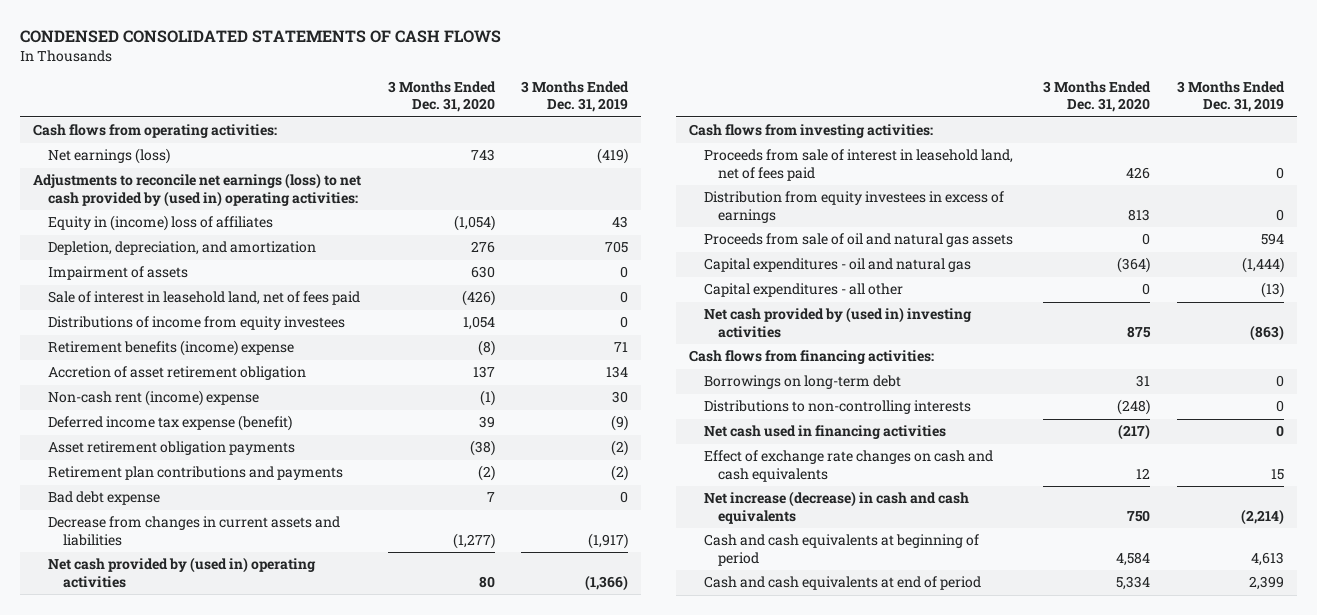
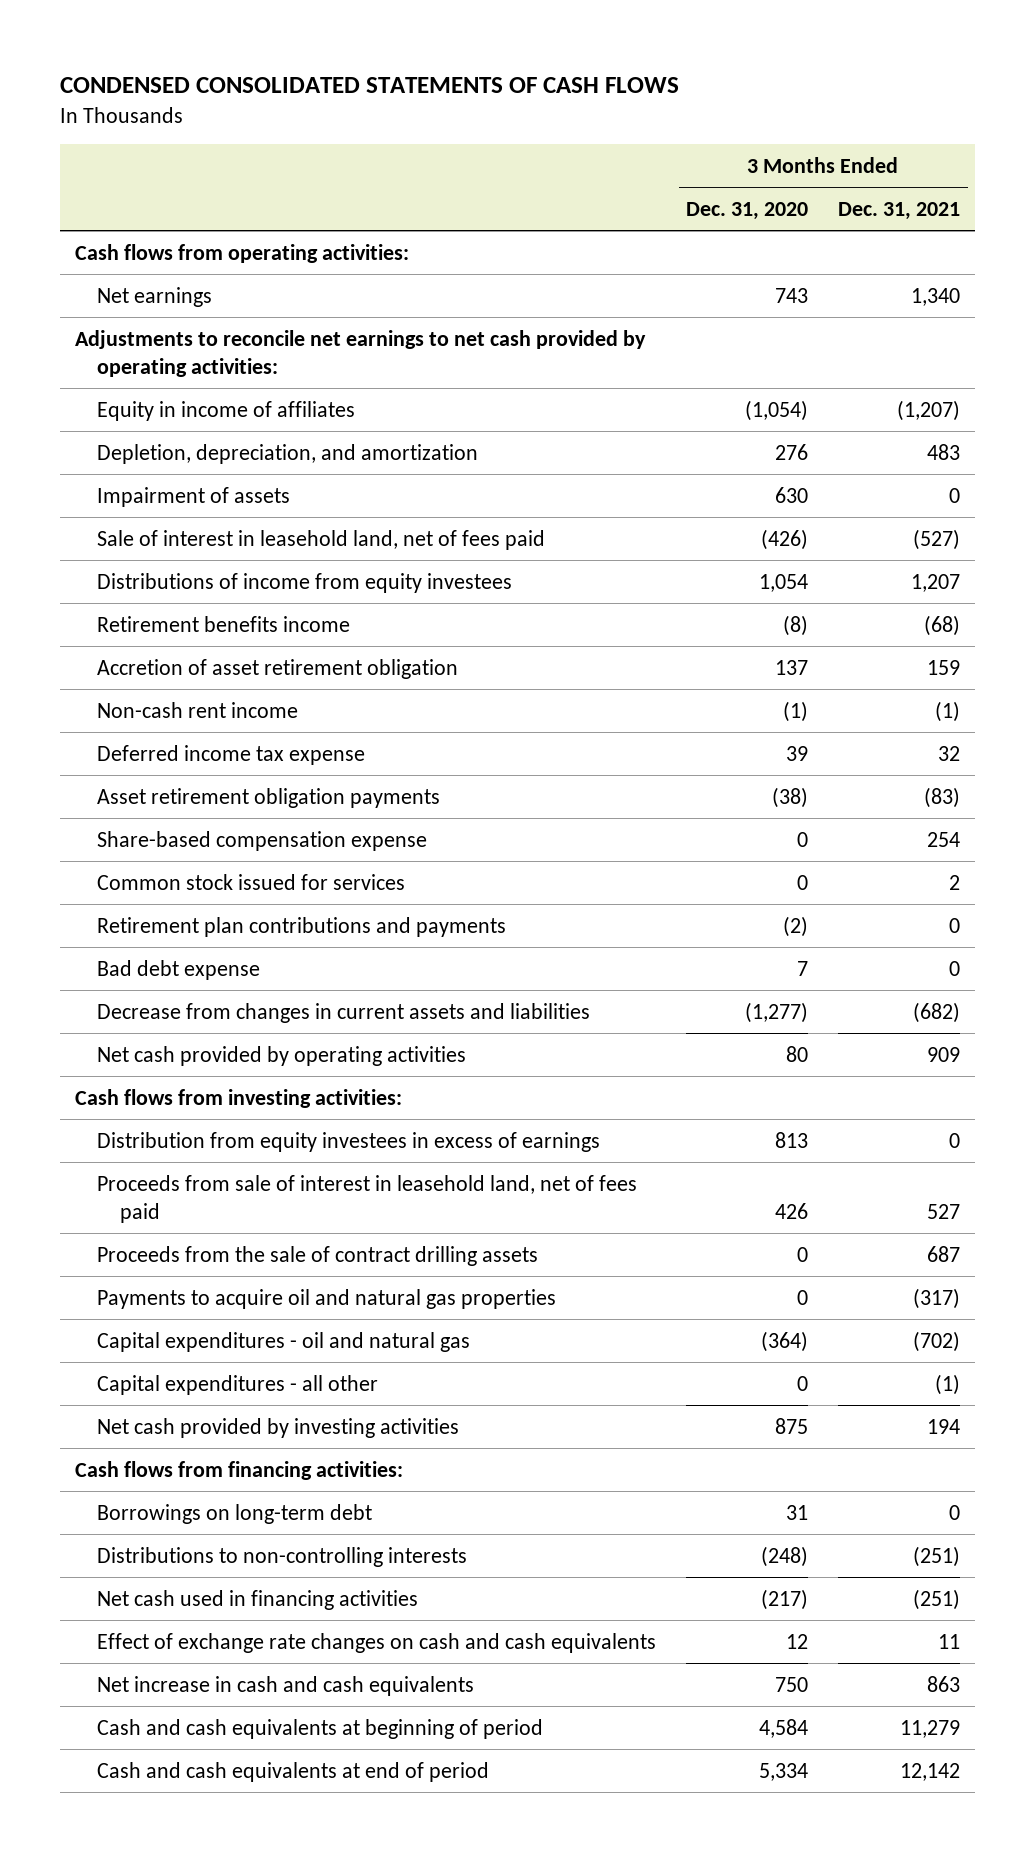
[520,81,629,113] 3 Months Ended Dec. 31, 2019 -> none
none -> [838,202,961,221] Dec. 31, 2021
[48,148,171,165] Net earnings (loss) -> [97,286,213,307] Net earnings
[33,173,362,207] Adjustments to reconcile net earnings (loss) to net cash provided by (used in) operating activities: -> [74,329,646,377] Adjustments to reconcile net earnings to net cash provided by operating activities:
[48,215,274,232] Equity in (income) loss of affiliates -> [97,400,356,421] Equity in income of affiliates
[48,340,295,357] Retirement benefits (income) expense -> [97,615,351,632] Retirement benefits income
[48,390,260,407] Non-cash rent (income) expense -> [97,701,299,718] Non-cash rent income
[48,415,293,432] Deferred income tax expense (benefit) -> [97,744,366,765] Deferred income tax expense
none -> [97,830,428,851] Share-based compensation expense
none -> [97,873,406,890] Common stock issued for services
[48,557,317,588] Net cash provided by (used in) operating activities -> [97,1045,467,1066] Net cash provided by operating activities
[703,233,1013,248] Proceeds from sale of oil and natural gas assets -> none
[703,149,1013,181] Proceeds from sale of interest in leasehold land, net of fees paid -> [97,1174,638,1223] Proceeds from sale of interest in leasehold land, net of fees paid
none -> [97,1245,539,1266] Proceeds from the sale of contract drilling assets
none -> [97,1288,557,1309] Payments to acquire oil and natural gas properties
[703,307,972,338] Net cash provided by (used in) investing activities -> [97,1417,460,1438] Net cash provided by investing activities
[703,491,969,524] Net increase (decrease) in cash and cash equivalents -> [97,1675,475,1696] Net increase in cash and cash equivalents

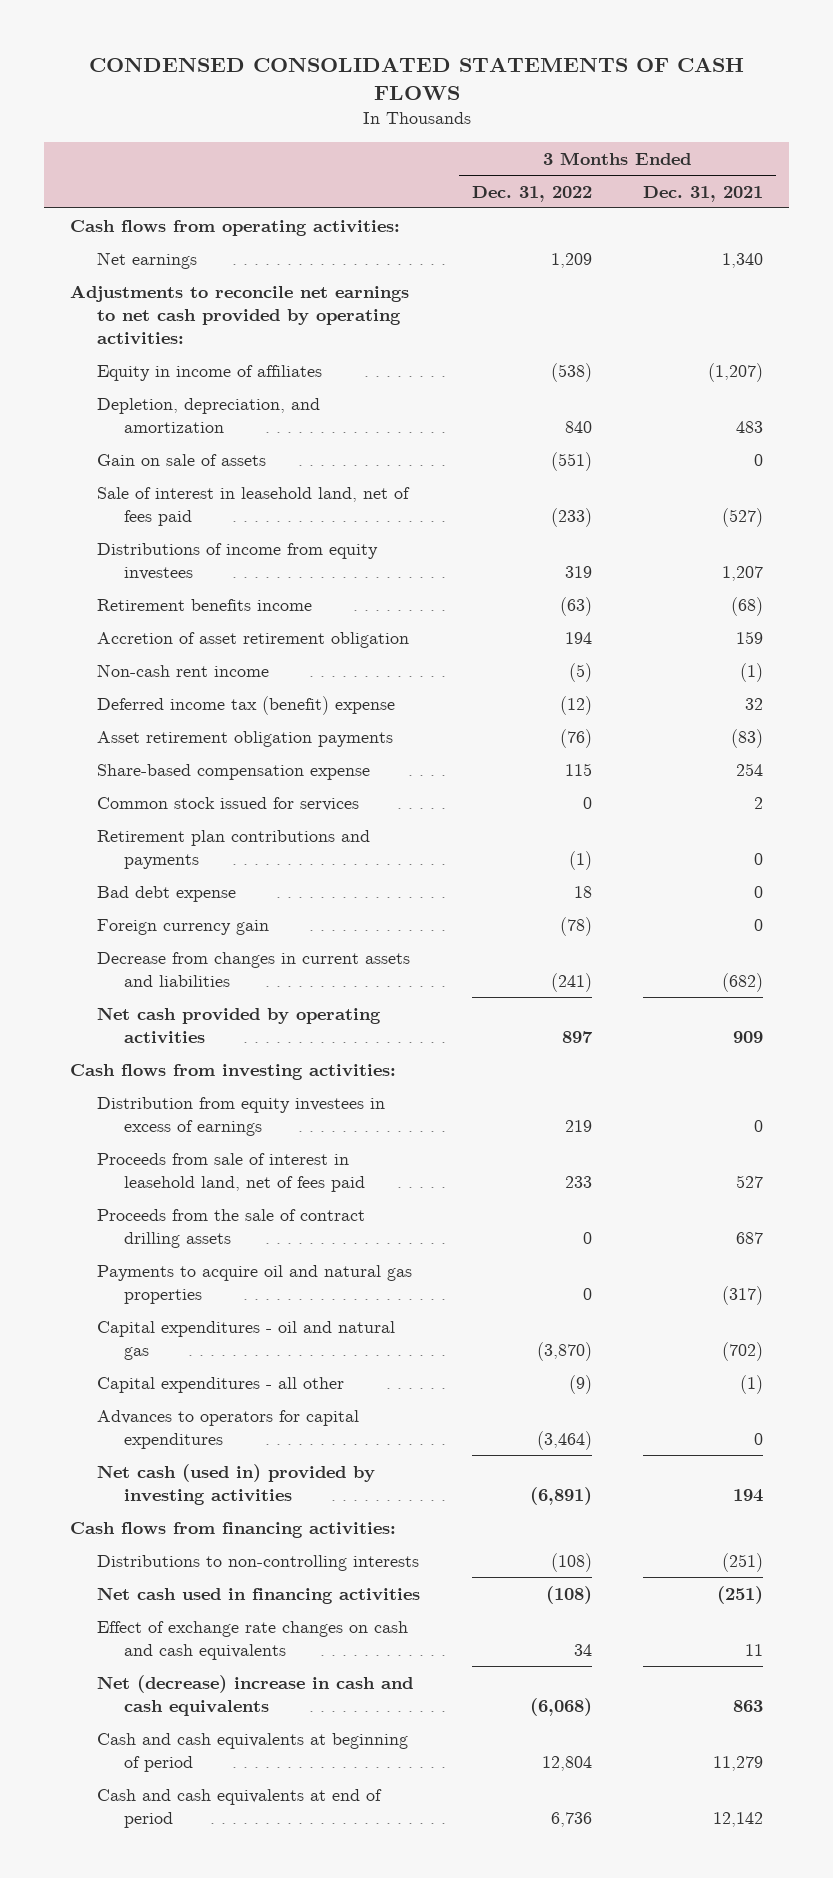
[686,202,809,221] Dec. 31, 2020 -> none
none -> [471,185,592,202] Dec. 31, 2022
[97,486,291,507] Impairment of assets -> none
none -> [96,453,266,466] Gain on sale of assets
[97,744,366,765] Deferred income tax expense -> [96,695,395,715] Deferred income tax (benefit) expense
none -> [96,918,269,935] Foreign currency gain
none -> [96,1409,359,1449] Advances to operators for capital expenditures
[97,1417,460,1438] Net cash provided by investing activities -> [96,1463,375,1505] Net cash (used in) provided by investing activities
[97,1503,373,1524] Borrowings on long-term debt -> none
[97,1675,475,1696] Net increase in cash and cash equivalents -> [96,1674,413,1716] Net (decrease) increase in cash and cash equivalents

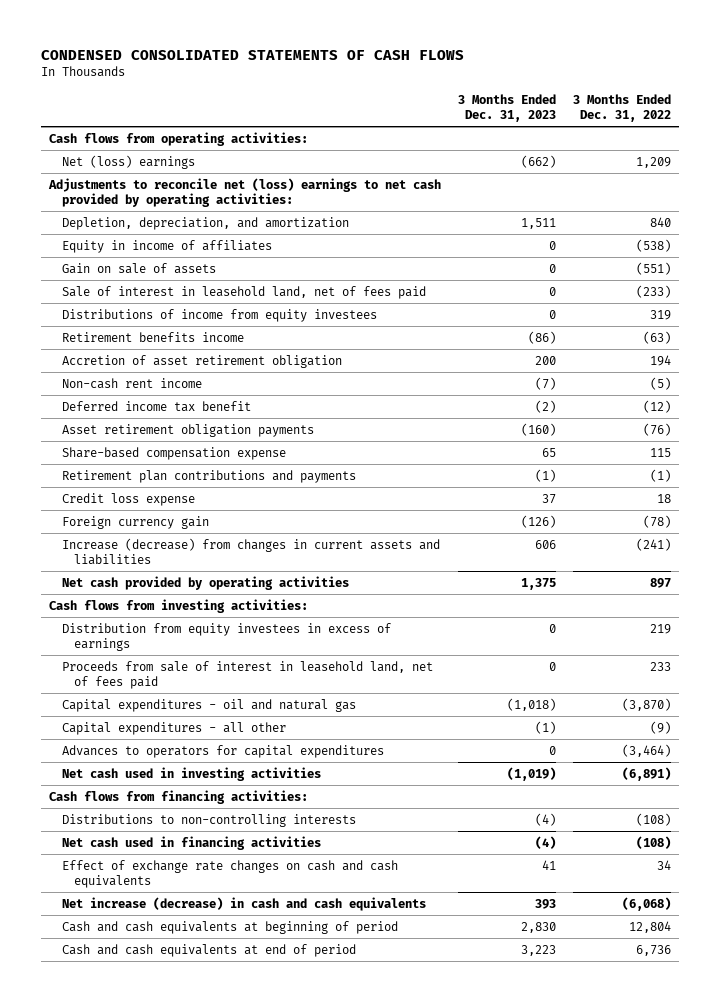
[643,185,764,202] Dec. 31, 2021 -> none
none -> [457,93,556,123] 3 Months Ended Dec. 31, 2023
[96,251,197,269] Net earnings -> [61,154,195,169] Net (loss) earnings
[70,284,410,345] Adjustments to reconcile net earnings to net cash provided by operating activities: -> [48,177,442,207] Adjustments to reconcile net (loss) earnings to net cash provided by operating activities:
[96,364,322,381] Equity in income of affiliates -> [61,239,272,253] Equity in income of affiliates
[96,695,395,715] Deferred income tax (benefit) expense -> [61,400,251,412] Deferred income tax benefit
[96,796,359,811] Common stock issued for services -> none
[96,885,236,902] Bad debt expense -> [61,492,195,506] Credit loss expense
[96,951,410,987] Decrease from changes in current assets and liabilities -> [61,537,440,565] Increase (decrease) from changes in current assets and liabilities
[96,1208,365,1248] Proceeds from the sale of contract drilling assets -> none
[96,1264,412,1304] Payments to acquire oil and natural gas properties -> none
[96,1463,375,1505] Net cash (used in) provided by investing activities -> [61,766,321,781] Net cash used in investing activities
[96,1674,413,1716] Net (decrease) increase in cash and cash equivalents -> [61,896,426,911] Net increase (decrease) in cash and cash equivalents

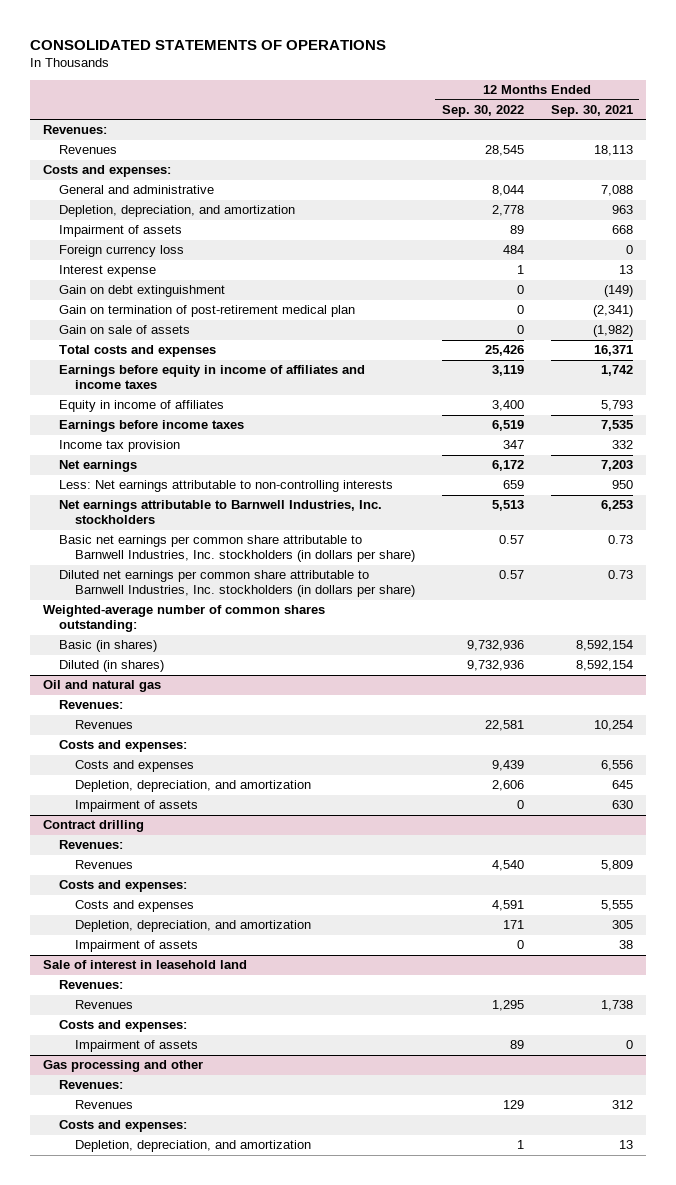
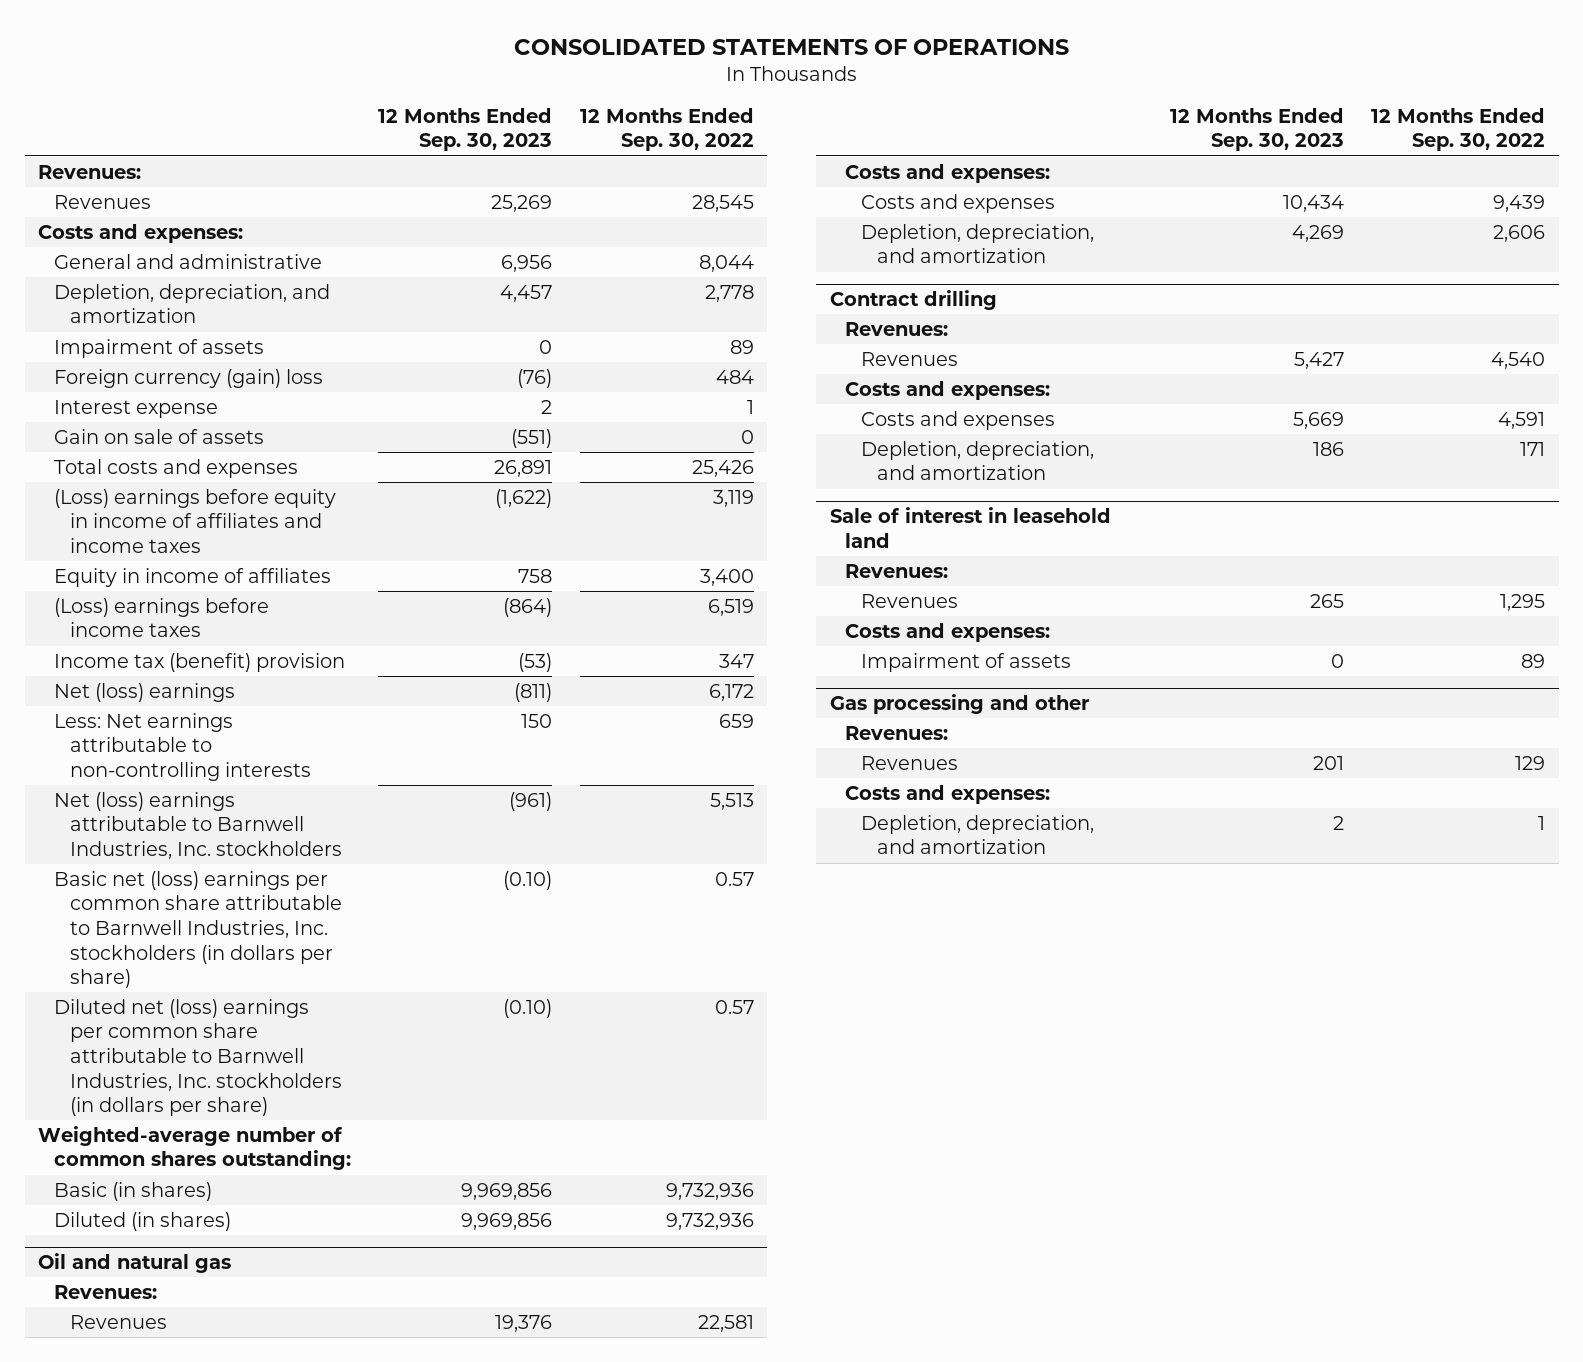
[550,105,633,118] Sep. 30, 2021 -> none
none -> [378,107,553,152] 12 Months Ended Sep. 30, 2023
[59,245,185,258] Foreign currency loss -> [54,368,324,388] Foreign currency (gain) loss
[59,285,226,298] Gain on debt extinguishment -> none
[59,305,356,318] Gain on termination of post-retirement medical plan -> none
[59,365,366,390] Earnings before equity in income of affiliates and income taxes -> [54,488,337,553] (Loss) earnings before equity in income of affiliates and income taxes
[59,420,245,433] Earnings before income taxes -> [54,597,270,638] (Loss) earnings before income taxes
[59,440,181,453] Income tax provision -> [54,652,346,672] Income tax (benefit) provision
[59,460,138,473] Net earnings -> [54,682,236,702] Net (loss) earnings
[59,500,383,525] Net earnings attributable to Barnwell Industries, Inc. stockholders -> [54,791,342,859] Net (loss) earnings attributable to Barnwell Industries, Inc. stockholders
[59,535,416,563] Basic net earnings per common share attributable to Barnwell Industries, Inc. stockholders (in dollars per share) -> [54,870,342,989] Basic net (loss) earnings per common share attributable to Barnwell Industries, Inc. stockholders (in dollars per share)
[59,570,416,598] Diluted net earnings per common share attributable to Barnwell Industries, Inc. stockholders (in dollars per share) -> [54,998,342,1117] Diluted net (loss) earnings per common share attributable to Barnwell Industries, Inc. stockholders (in dollars per share)
[75,800,199,813] Impairment of assets -> none
[75,940,199,953] Impairment of assets -> none

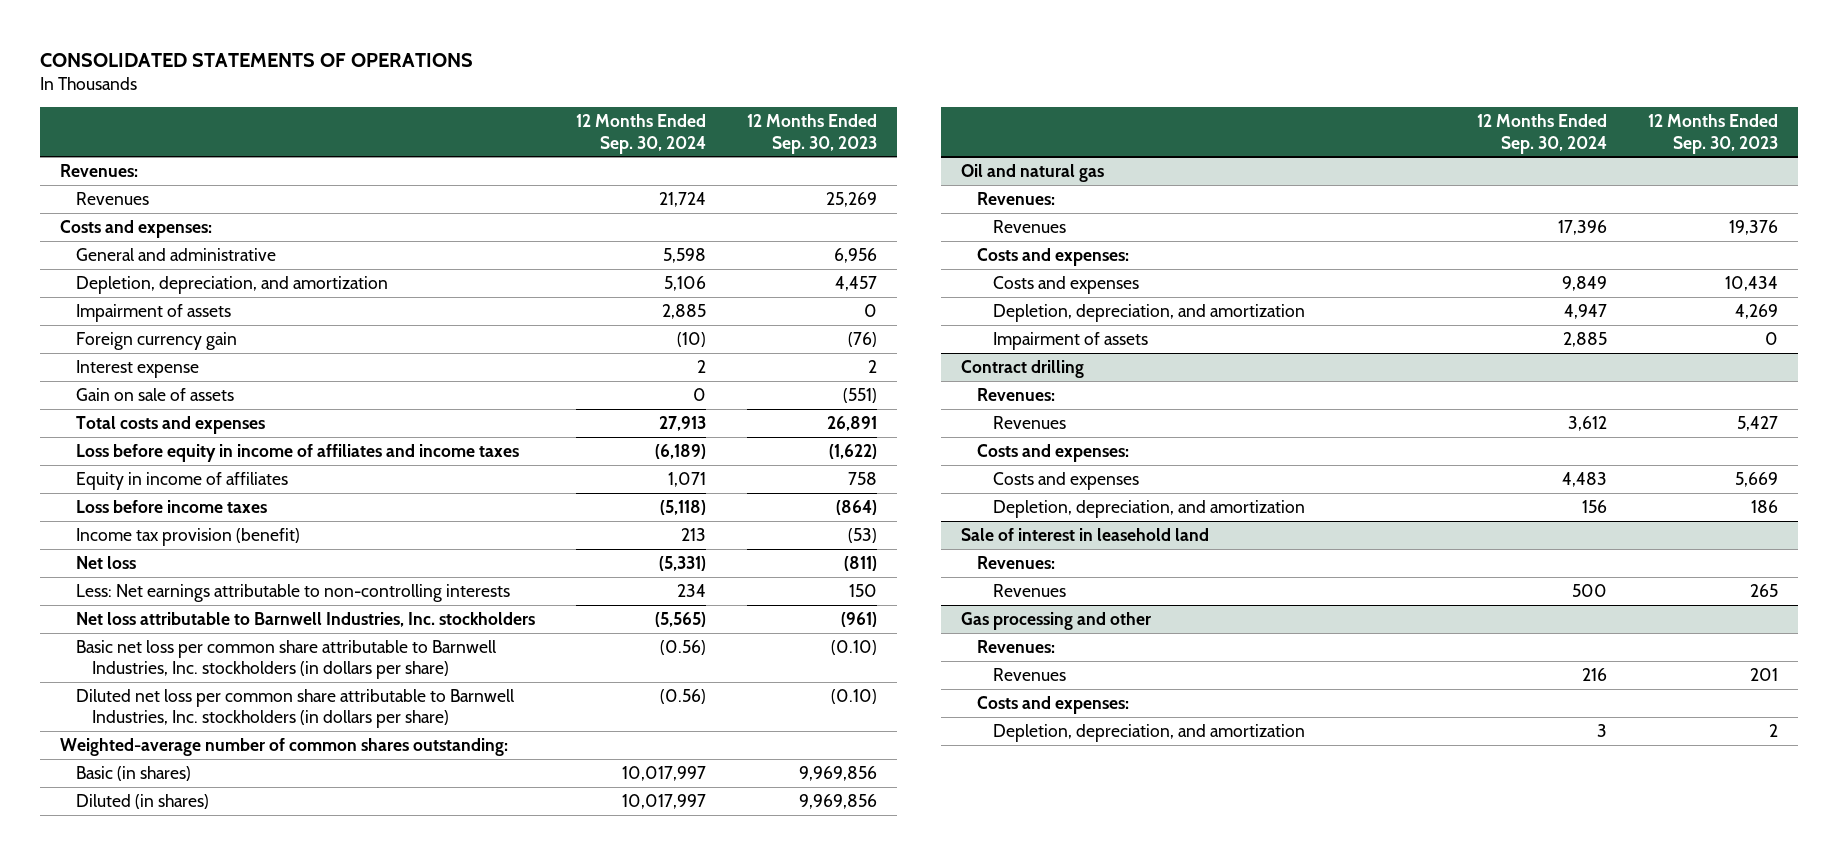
[579,107,754,152] 12 Months Ended Sep. 30, 2022 -> none
none -> [575,114,706,154] 12 Months Ended Sep. 30, 2024
[54,368,324,388] Foreign currency (gain) loss -> [75,332,237,351] Foreign currency gain
[54,488,337,553] (Loss) earnings before equity in income of affiliates and income taxes -> [75,444,519,463] Loss before equity in income of affiliates and income taxes
[54,597,270,638] (Loss) earnings before income taxes -> [75,500,267,514] Loss before income taxes
[54,652,346,672] Income tax (benefit) provision -> [75,528,300,547] Income tax provision (benefit)
[54,682,236,702] Net (loss) earnings -> [75,556,136,570] Net loss
[54,791,342,859] Net (loss) earnings attributable to Barnwell Industries, Inc. stockholders -> [75,612,535,628] Net loss attributable to Barnwell Industries, Inc. stockholders
[54,870,342,989] Basic net (loss) earnings per common share attributable to Barnwell Industries, Inc. stockholders (in dollars per share) -> [75,640,496,680] Basic net loss per common share attributable to Barnwell Industries, Inc. stockholders (in dollars per share)
[54,998,342,1117] Diluted net (loss) earnings per common share attributable to Barnwell Industries, Inc. stockholders (in dollars per share) -> [75,689,514,729] Diluted net loss per common share attributable to Barnwell Industries, Inc. stockholders (in dollars per share)
none -> [992,332,1148,351] Impairment of assets
[845,622,1051,642] Costs and expenses: -> none
[861,652,1072,672] Impairment of assets -> none

